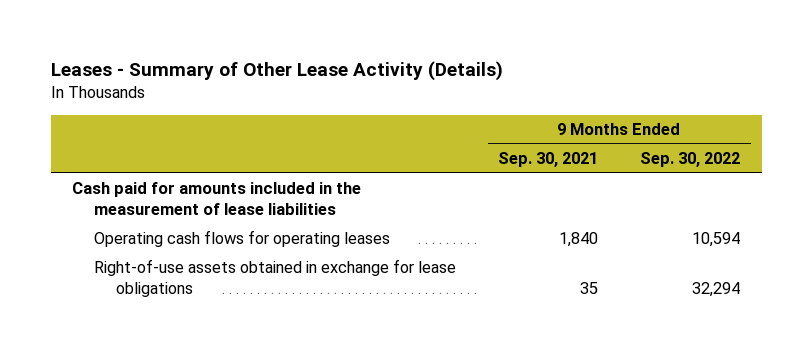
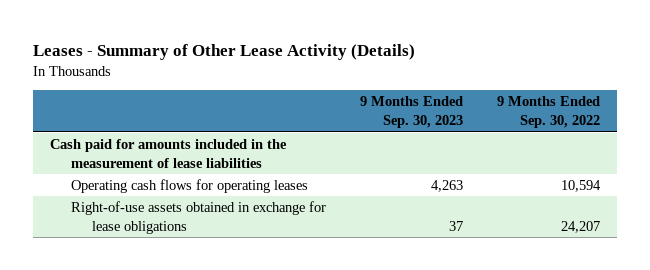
[498,152,599,168] Sep. 30, 2021 -> none
none -> [360,96,464,129] 9 Months Ended Sep. 30, 2023
[692,282,741,298] 32,294 -> [560,220,600,233] 24,207

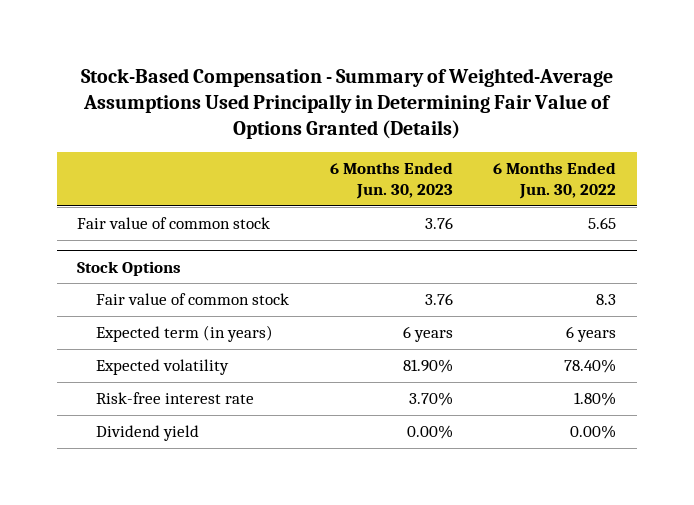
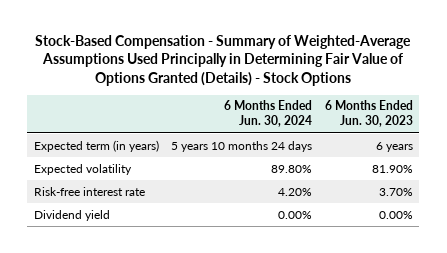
[80,67,613,139] Stock-Based Compensation - Summary of Weighted-Average Assumptions Used Principally in Determining Fair Value of Options Granted (Details) -> [35,34,412,86] Stock-Based Compensation - Summary of Weighted-Average Assumptions Used Principally in Determining Fair Value of Options Granted (Details) - Stock Options
[493,161,617,200] 6 Months Ended Jun. 30, 2022 -> none
none -> [224,100,313,128] 6 Months Ended Jun. 30, 2024
[77,217,271,230] Fair value of common stock -> none
[77,260,182,276] Stock Options -> none
[96,293,290,306] Fair value of common stock -> none

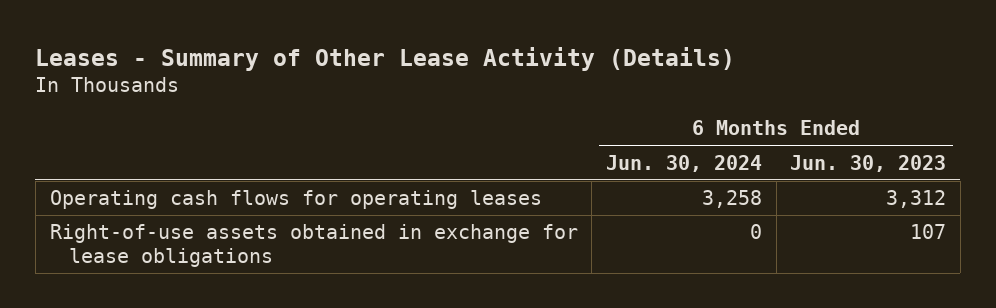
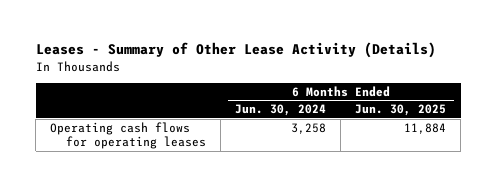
[790,154,947,172] Jun. 30, 2023 -> none
none -> [355,104,447,117] Jun. 30, 2025
[49,224,578,267] Right-of-use assets obtained in exchange for lease obligations -> none

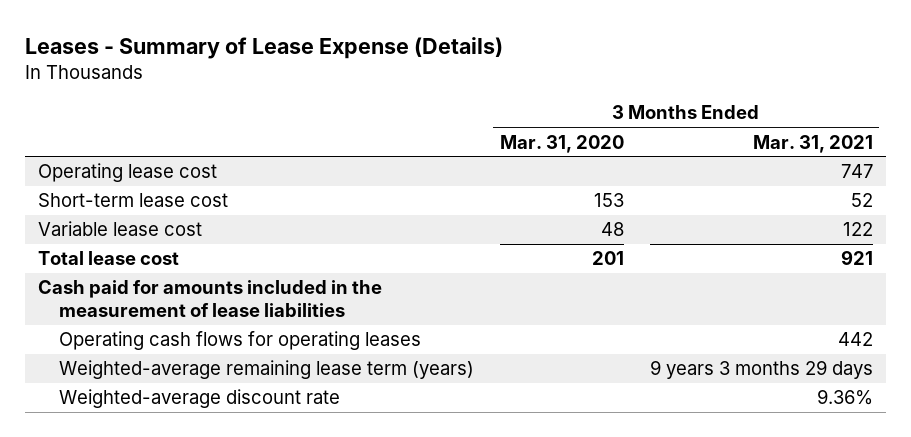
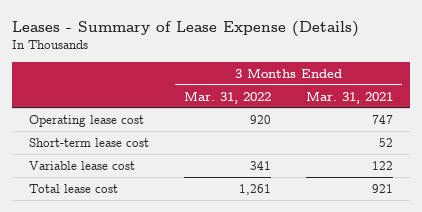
[499,134,624,153] Mar. 31, 2020 -> none
none -> [184,90,272,104] Mar. 31, 2022
[38,280,383,317] Cash paid for amounts included in the measurement of lease liabilities -> none
[59,331,422,351] Operating cash flows for operating leases -> none
[59,360,475,380] Weighted-average remaining lease term (years) -> none
[59,389,341,409] Weighted-average discount rate -> none

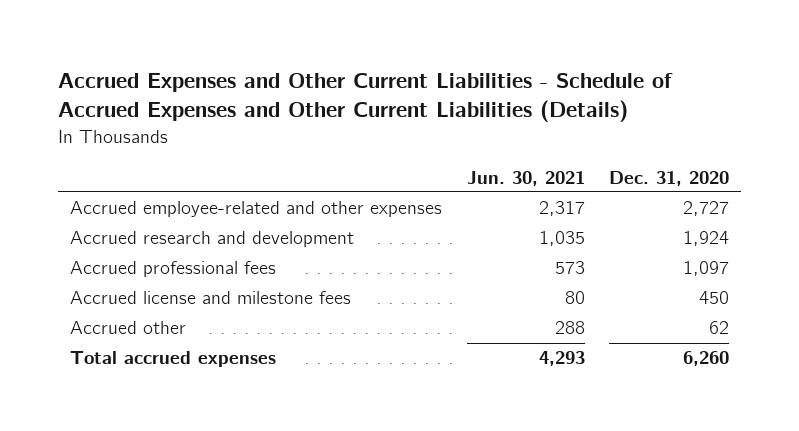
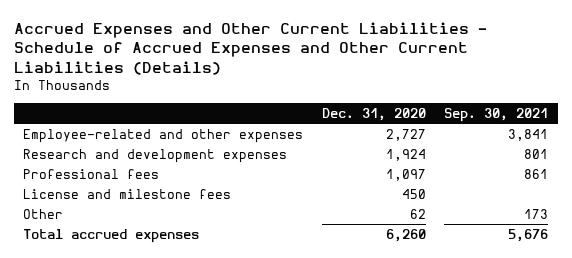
[466,170,585,186] Jun. 30, 2021 -> none
none -> [444,108,549,123] Sep. 30, 2021
[70,201,443,218] Accrued employee-related and other expenses -> [23,128,304,143] Employee-related and other expenses
[70,231,355,248] Accrued research and development -> [23,148,288,163] Research and development expenses
[70,261,277,278] Accrued professional fees -> [23,168,160,179] Professional fees
[70,291,352,305] Accrued license and milestone fees -> [23,188,232,199] License and milestone fees
[70,321,187,335] Accrued other -> [23,208,64,219] Other

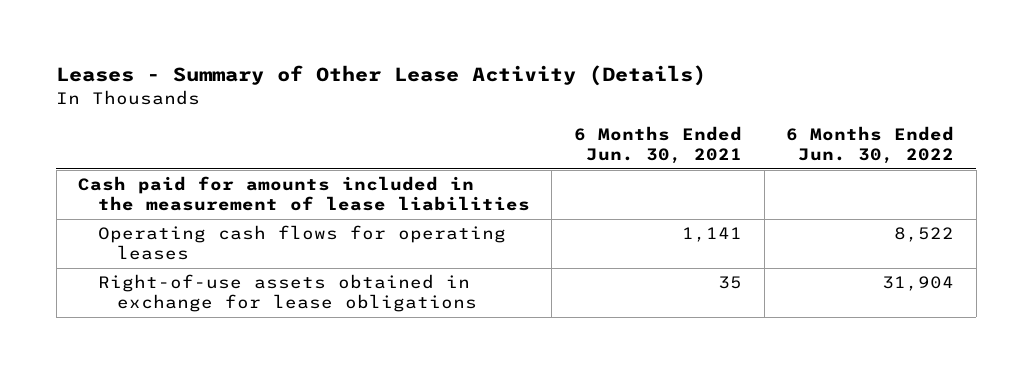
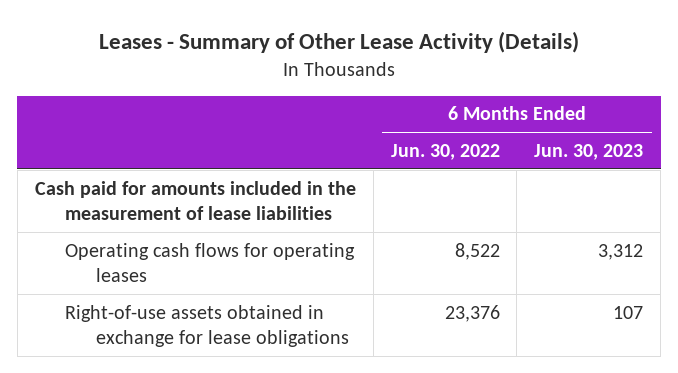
[573,126,742,165] 6 Months Ended Jun. 30, 2021 -> none
none -> [534,143,644,160] Jun. 30, 2023
[882,276,955,292] 31,904 -> [444,304,500,322] 23,376

